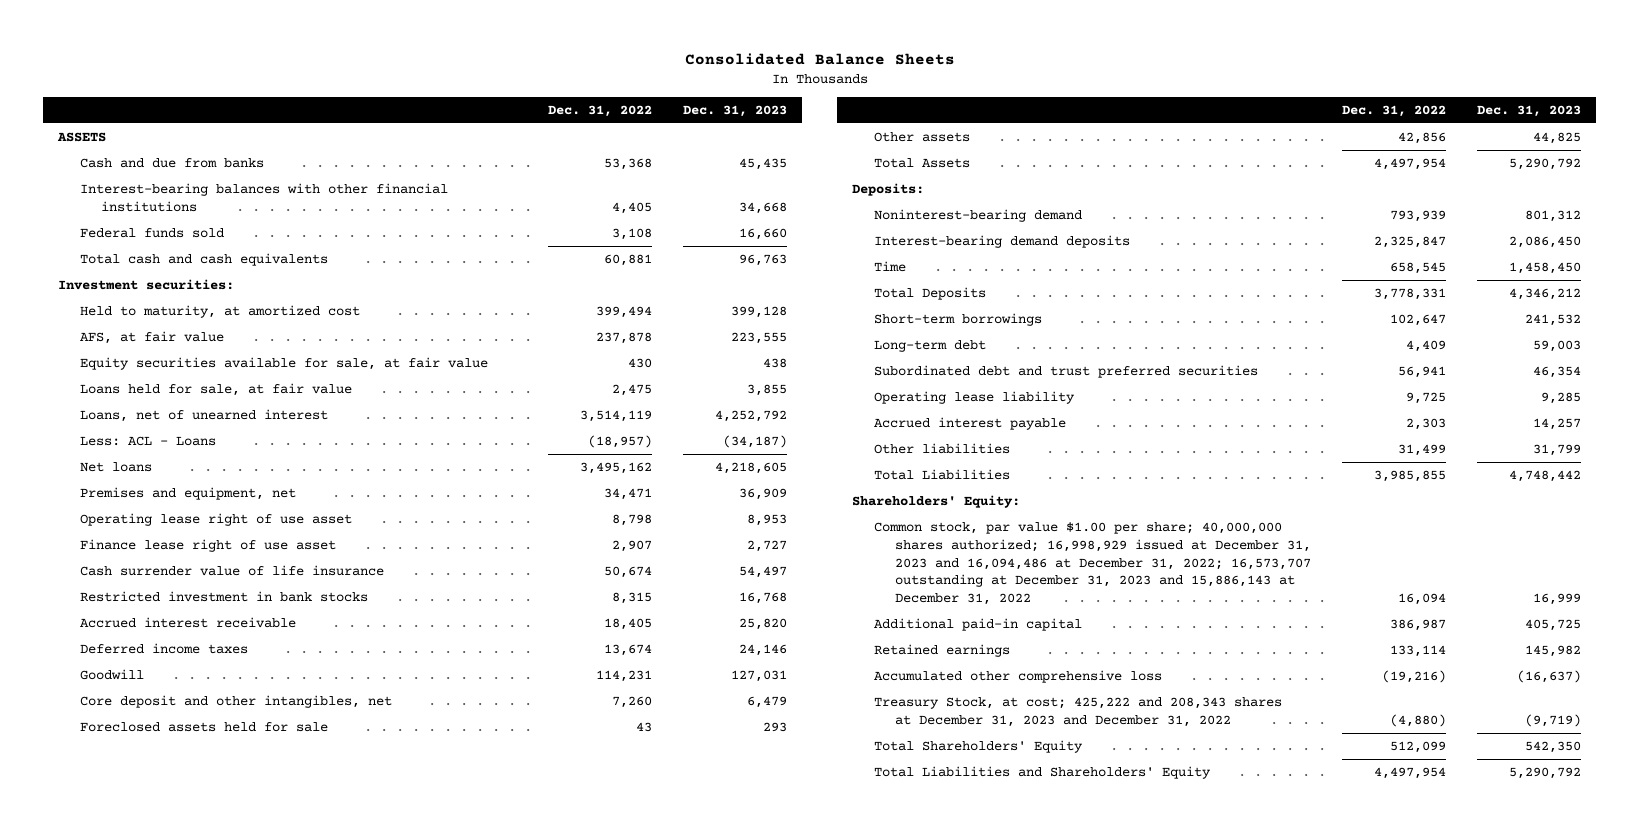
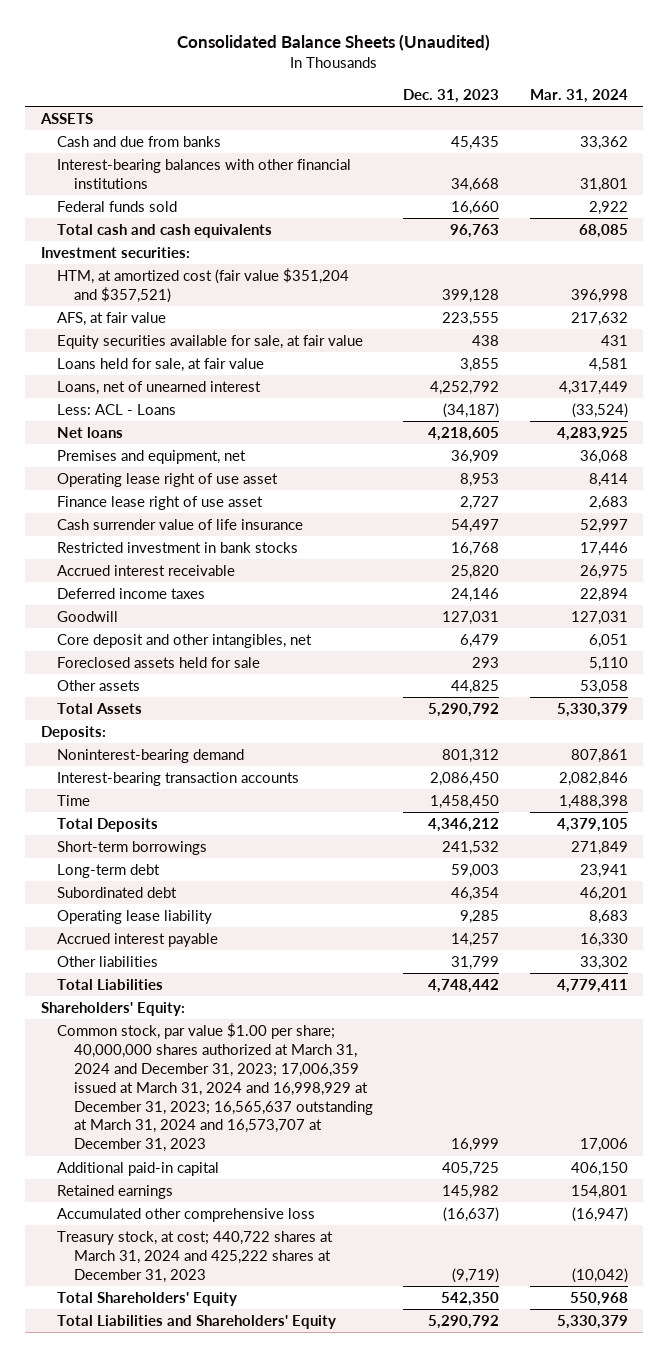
[684,53,955,66] Consolidated Balance Sheets -> [177,34,491,52] Consolidated Balance Sheets (Unaudited)
[547,104,652,117] Dec. 31, 2022 -> none
none -> [529,88,628,103] Mar. 31, 2024
[79,305,360,319] Held to maturity, at amortized cost -> [57,267,350,303] HTM, at amortized cost (fair value $351,204 and $357,521)
[873,235,1130,249] Interest-bearing demand deposits -> [57,771,300,786] Interest-bearing transaction accounts
[873,365,1258,379] Subordinated debt and trust preferred securities -> [57,886,178,898] Subordinated debt
[873,522,1311,606] Common stock, par value $1.00 per share; 40,000,000 shares authorized; 16,998,929 issued at December 31, 2023 and 16,094,486 at December 31, 2022; 16,573,707 outstanding at December 31, 2023 and 15,886,143 at December 31, 2022 -> [57,1022,373,1153] Common stock, par value $1.00 per share; 40,000,000 shares authorized at March 31, 2024 and December 31, 2023; 17,006,359 issued at March 31, 2024 and 16,998,929 at December 31, 2023; 16,565,637 outstanding at March 31, 2024 and 16,573,707 at December 31, 2023
[873,697,1282,727] Treasury Stock, at cost; 425,222 and 208,343 shares at December 31, 2023 and December 31, 2022 -> [57,1230,334,1283] Treasury stock, at cost; 440,722 shares at March 31, 2024 and 425,222 shares at December 31, 2023

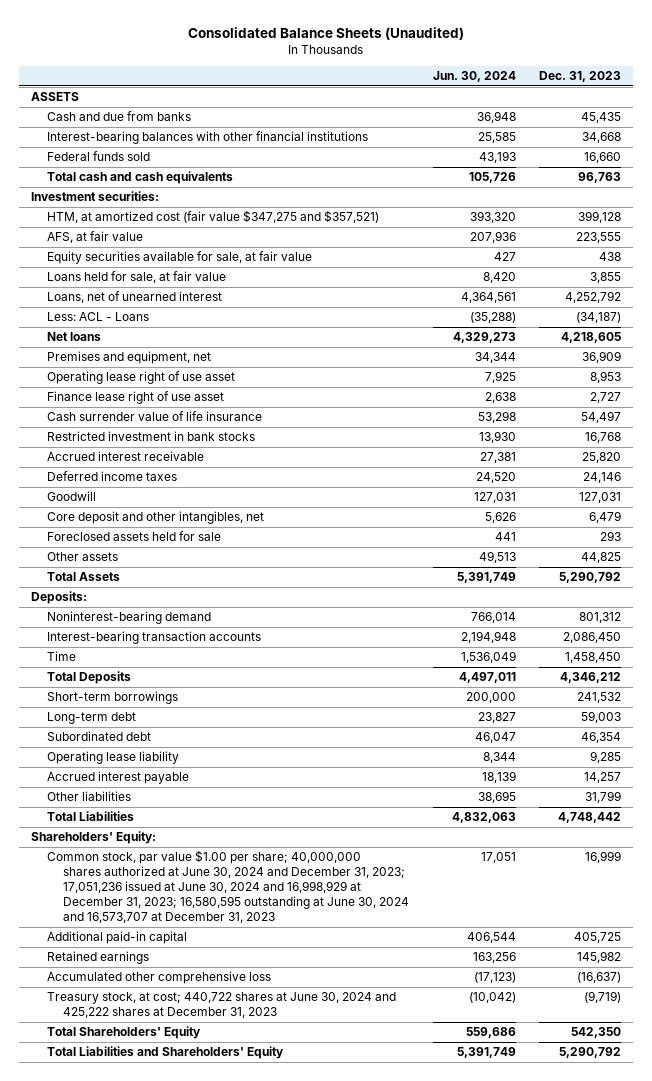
[529,88,628,103] Mar. 31, 2024 -> none
none -> [432,71,516,83] Jun. 30, 2024
[57,267,350,303] HTM, at amortized cost (fair value $351,204 and $357,521) -> [47,210,380,224] HTM, at amortized cost (fair value $347,275 and $357,521)
[57,1022,373,1153] Common stock, par value $1.00 per share; 40,000,000 shares authorized at March 31, 2024 and December 31, 2023; 17,006,359 issued at March 31, 2024 and 16,998,929 at December 31, 2023; 16,565,637 outstanding at March 31, 2024 and 16,573,707 at December 31, 2023 -> [47,850,410,924] Common stock, par value $1.00 per share; 40,000,000 shares authorized at June 30, 2024 and December 31, 2023; 17,051,236 issued at June 30, 2024 and 16,998,929 at December 31, 2023; 16,580,595 outstanding at June 30, 2024 and 16,573,707 at December 31, 2023
[57,1230,334,1283] Treasury stock, at cost; 440,722 shares at March 31, 2024 and 425,222 shares at December 31, 2023 -> [47,992,397,1019] Treasury stock, at cost; 440,722 shares at June 30, 2024 and 425,222 shares at December 31, 2023

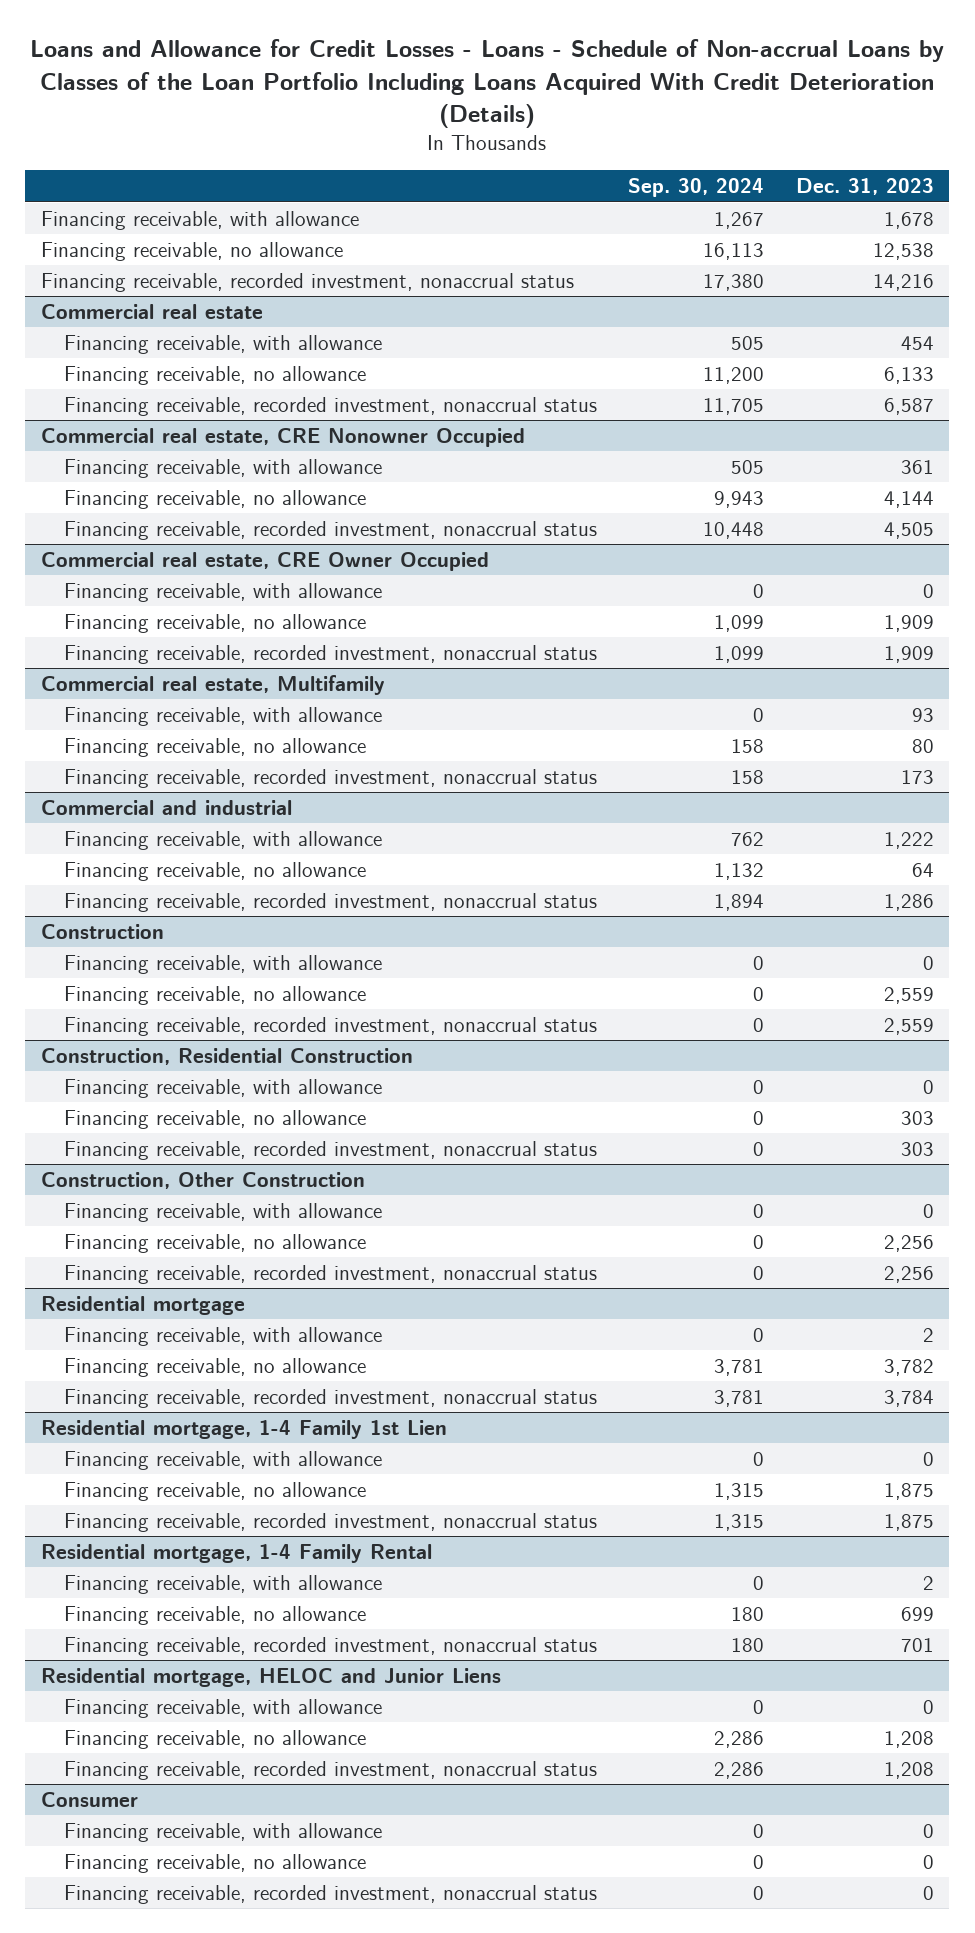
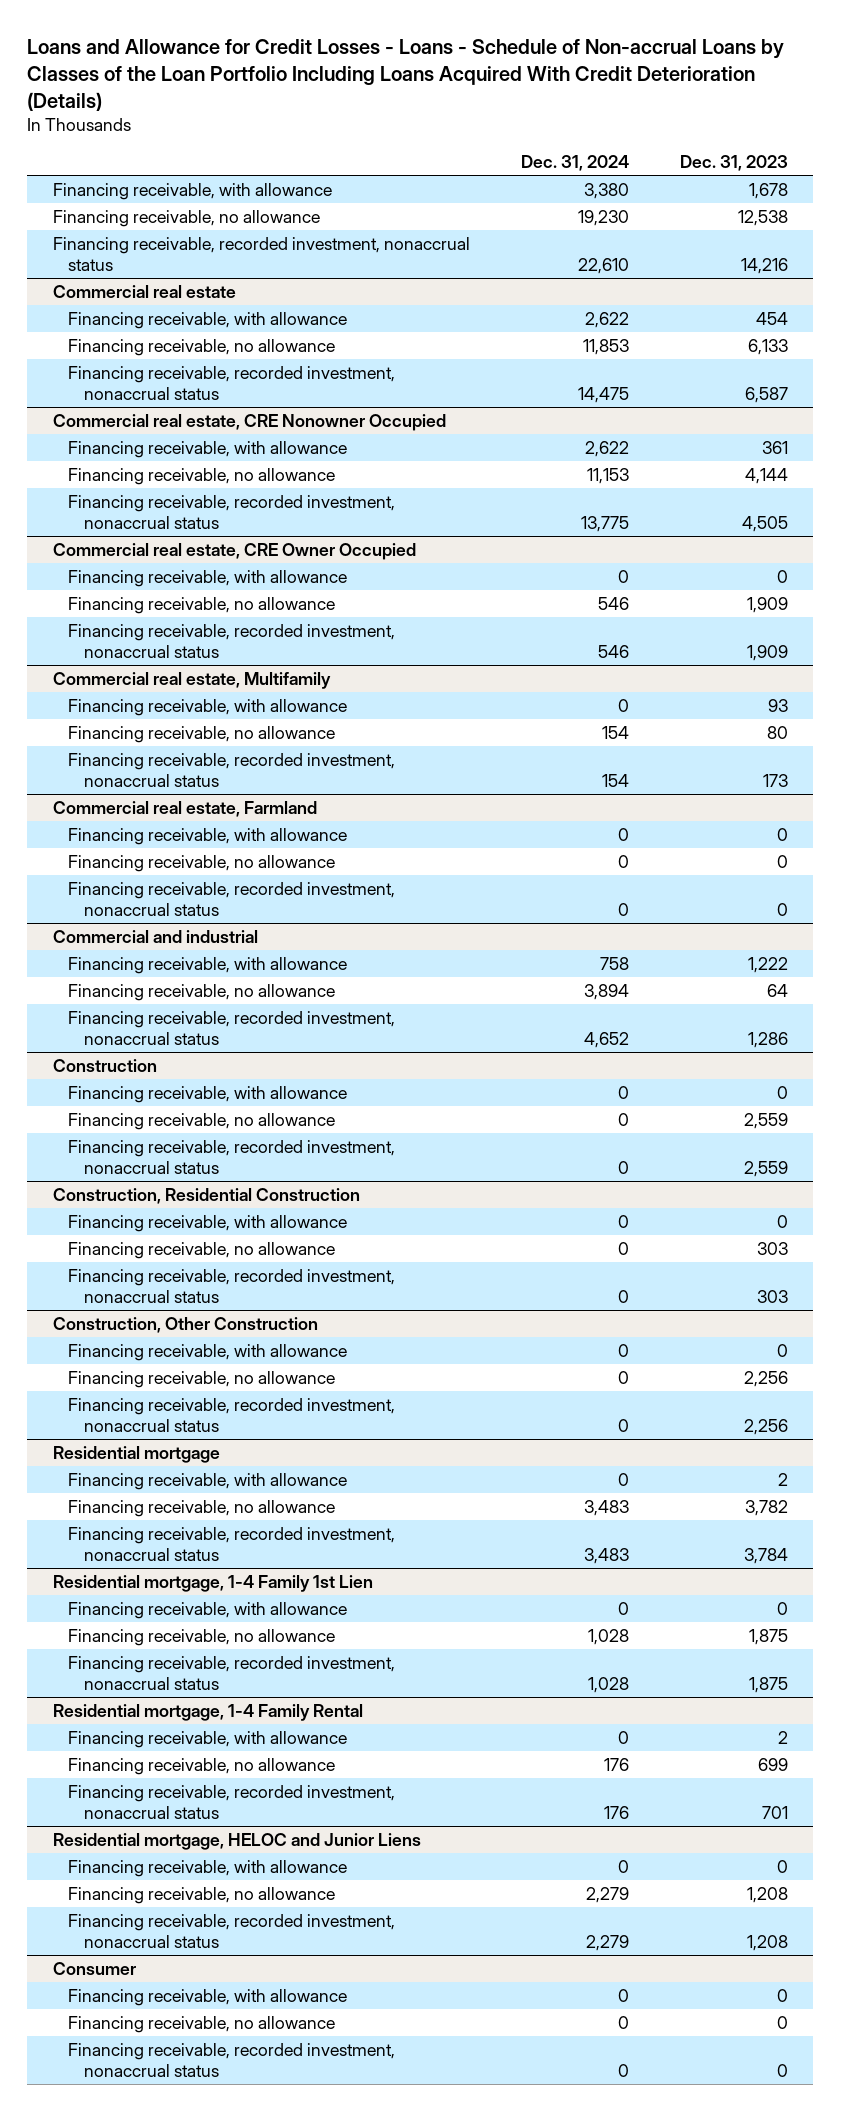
[628,178,765,198] Sep. 30, 2024 -> none
none -> [520,155,629,172] Dec. 31, 2024
none -> [52,800,317,817] Commercial real estate, Farmland
none -> [68,827,348,845] Financing receivable, with allowance
none -> [68,854,336,872] Financing receivable, no allowance
none -> [68,881,396,916] Financing receivable, recorded investment, nonaccrual status

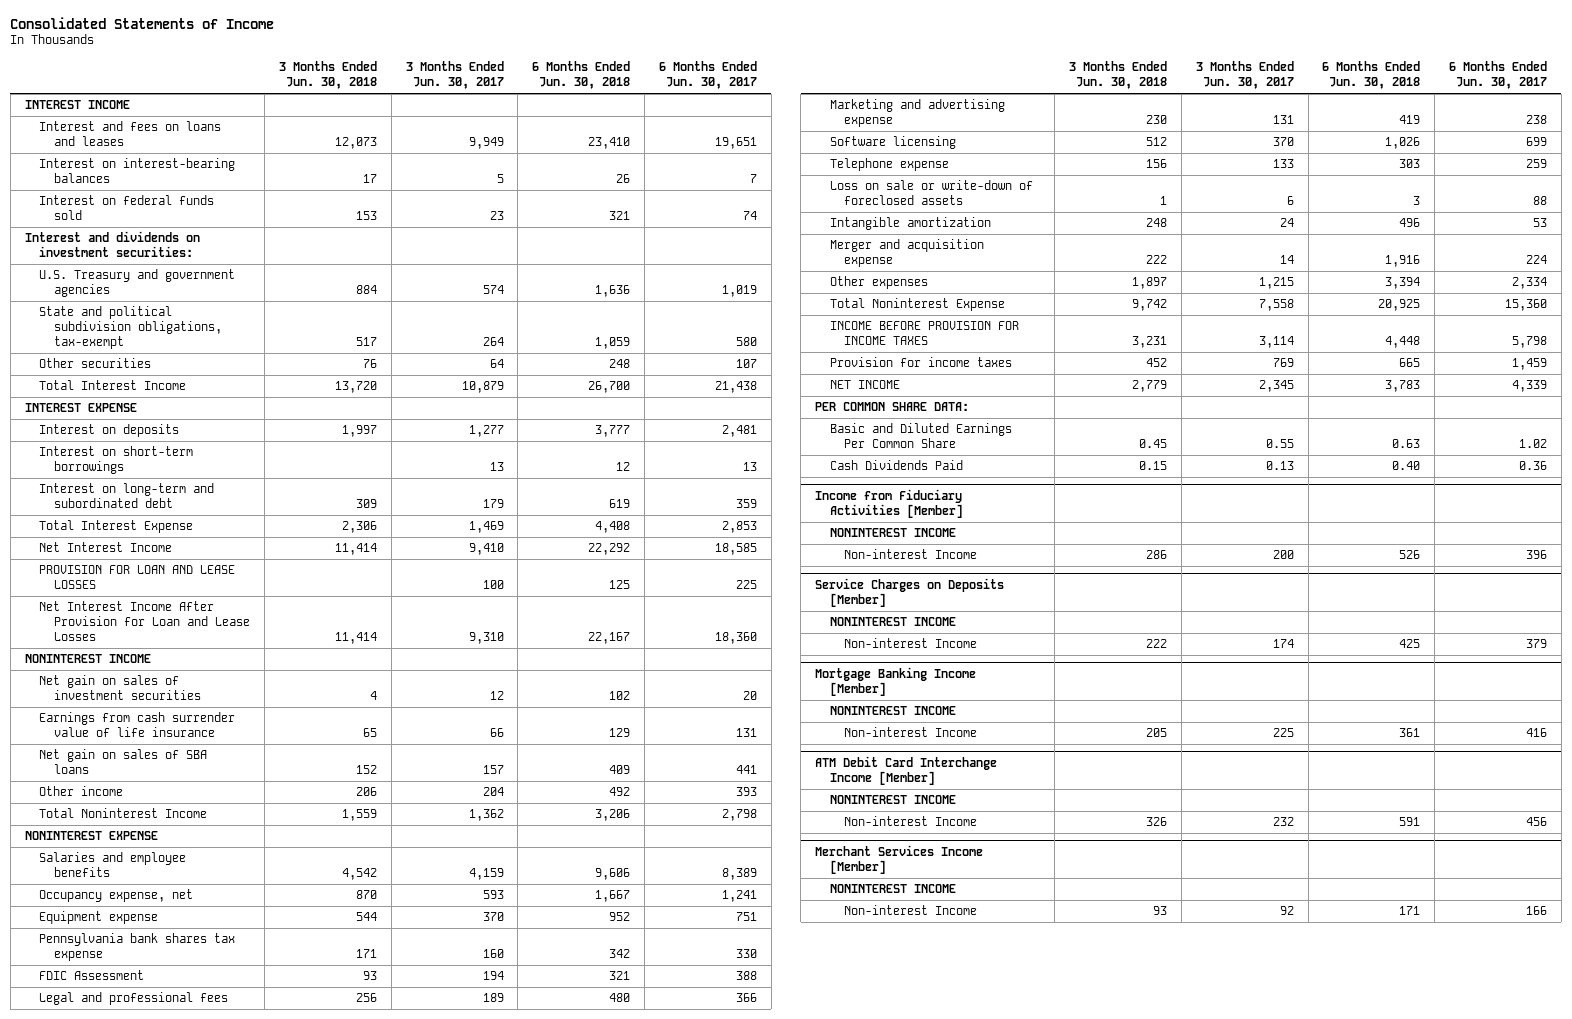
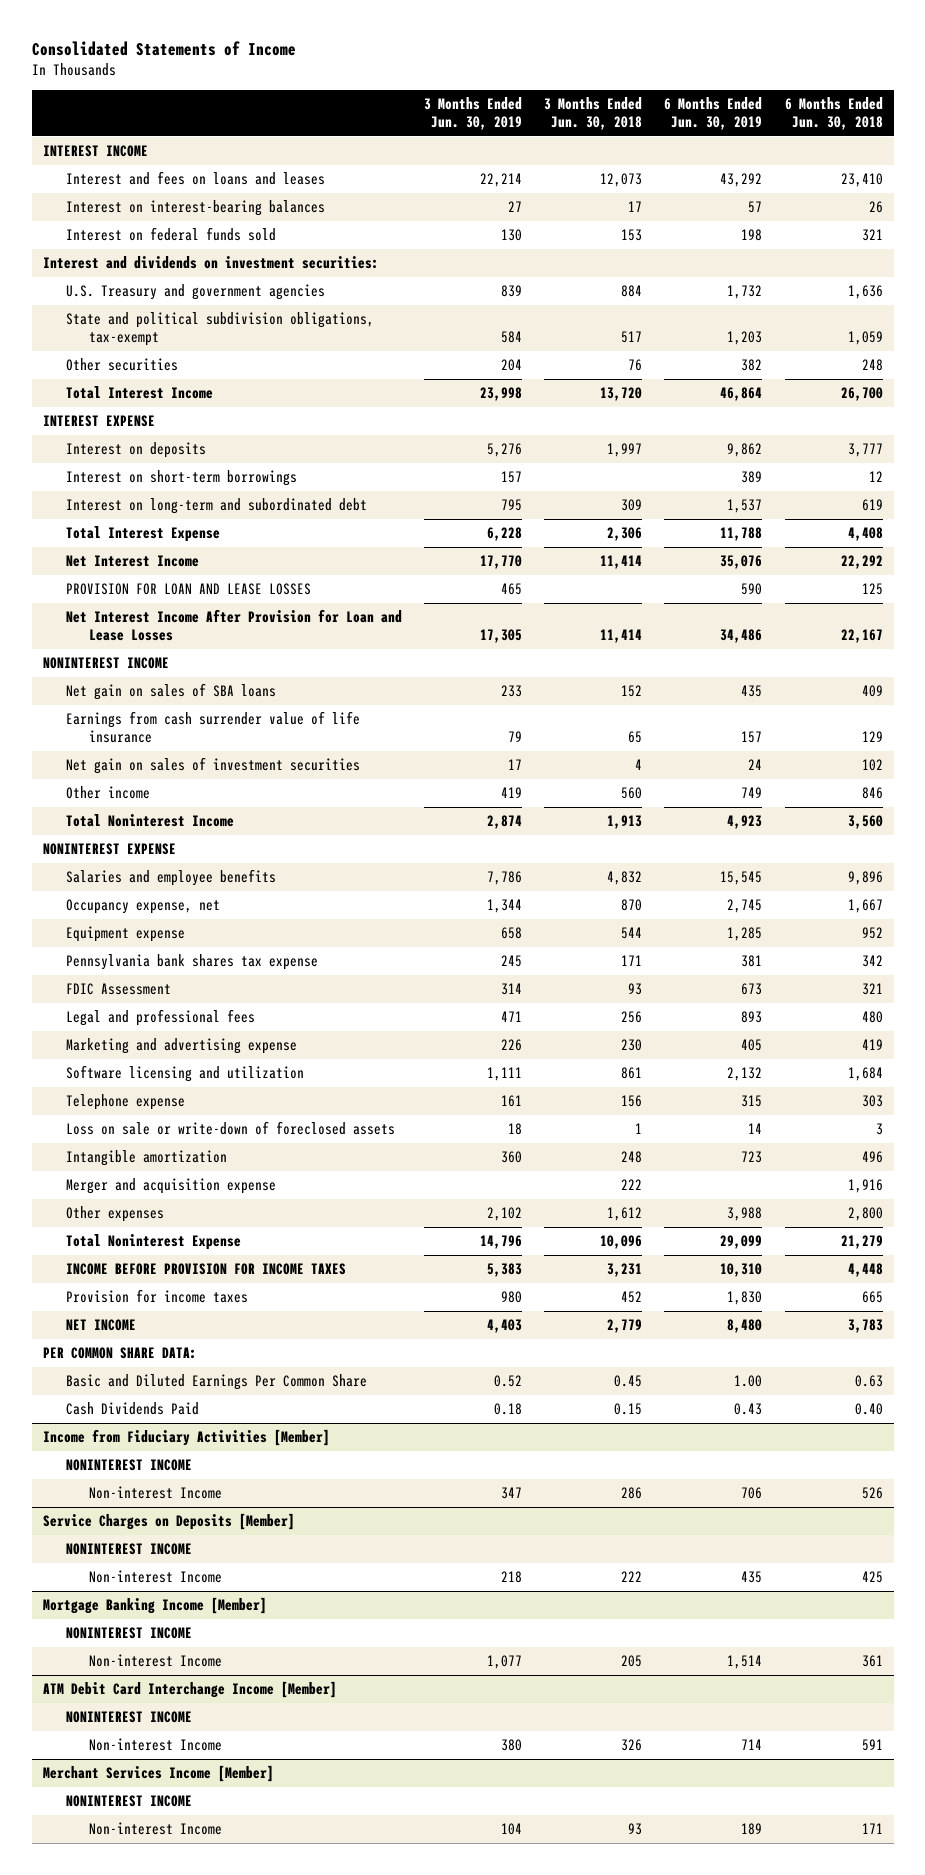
[405,61,504,90] 3 Months Ended Jun. 30, 2017 -> none
[658,61,757,90] 6 Months Ended Jun. 30, 2017 -> none
none -> [423,96,522,130] 3 Months Ended Jun. 30, 2019
none -> [664,96,763,130] 6 Months Ended Jun. 30, 2019
[39,712,236,738] Earnings from cash surrender value of life insurance -> [65,711,360,744] Earnings from cash surrender value of life insurance
[39,675,202,701] Net gain on sales of investment securities -> [65,757,360,775] Net gain on sales of investment securities
[355,787,377,797] 206 -> [621,787,643,800] 560
[609,787,631,797] 492 -> [861,787,883,800] 846
[341,809,377,822] 1,559 -> [607,815,643,830] 1,913
[595,809,631,822] 3,206 -> [847,815,883,830] 3,560
[341,868,377,881] 4,542 -> [607,871,643,886] 4,832
[595,868,631,881] 9,606 -> [847,871,883,886] 9,896
[829,136,956,150] Software licensing -> [65,1065,304,1083] Software licensing and utilization
[1146,137,1168,147] 512 -> [621,1067,643,1080] 861
[1385,137,1421,150] 1,026 -> [847,1067,883,1082] 1,684
[1132,277,1168,290] 1,897 -> [607,1207,643,1222] 1,612
[1385,277,1421,290] 3,394 -> [847,1207,883,1222] 2,800
[1132,299,1168,312] 9,742 -> [600,1235,643,1250] 10,096
[1378,299,1421,312] 20,925 -> [840,1235,883,1250] 21,279

